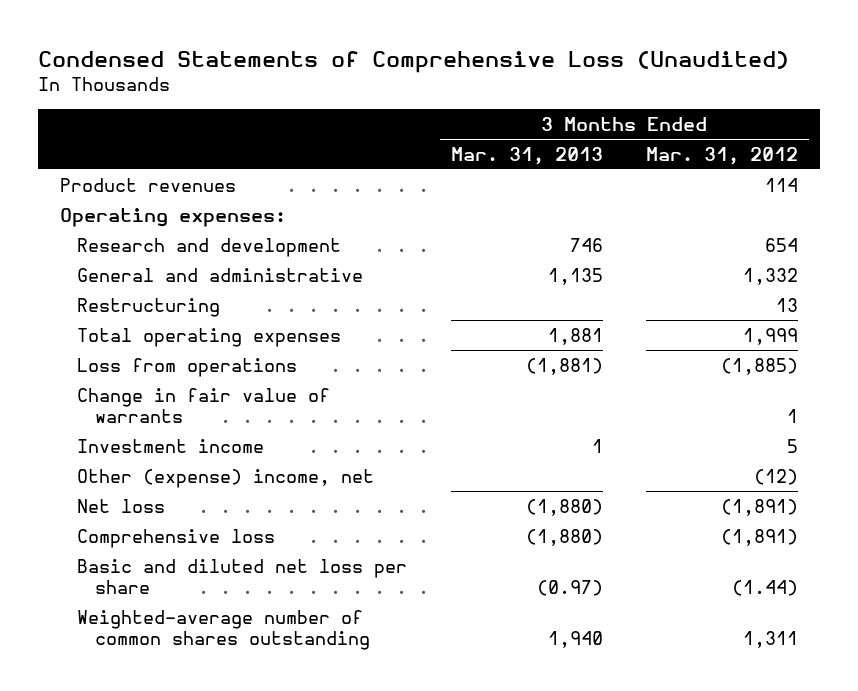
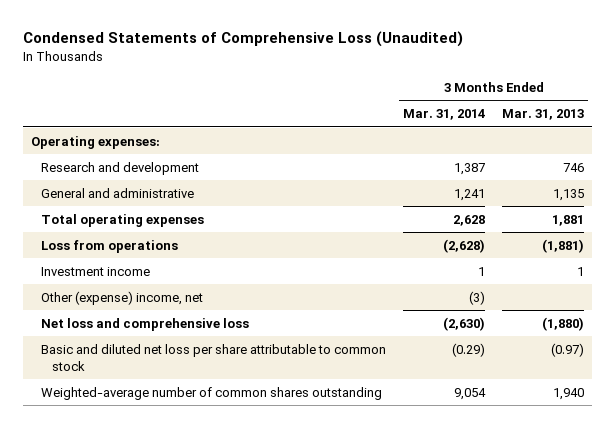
[646,146,799,165] Mar. 31, 2012 -> none
none -> [403,109,486,121] Mar. 31, 2014
[59,177,236,192] Product revenues -> none
[77,297,221,317] Restructuring -> none
[77,387,331,424] Change in fair value of warrants -> none
[77,528,276,548] Comprehensive loss -> none
[77,498,166,513] Net loss -> [41,317,250,331] Net loss and comprehensive loss
[77,558,408,595] Basic and diluted net loss per share -> [41,343,387,371] Basic and diluted net loss per share attributable to common stock

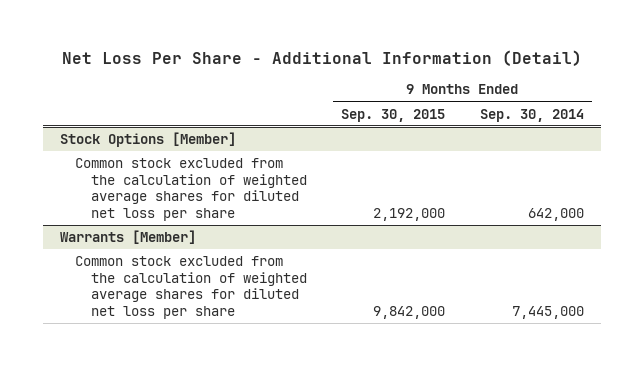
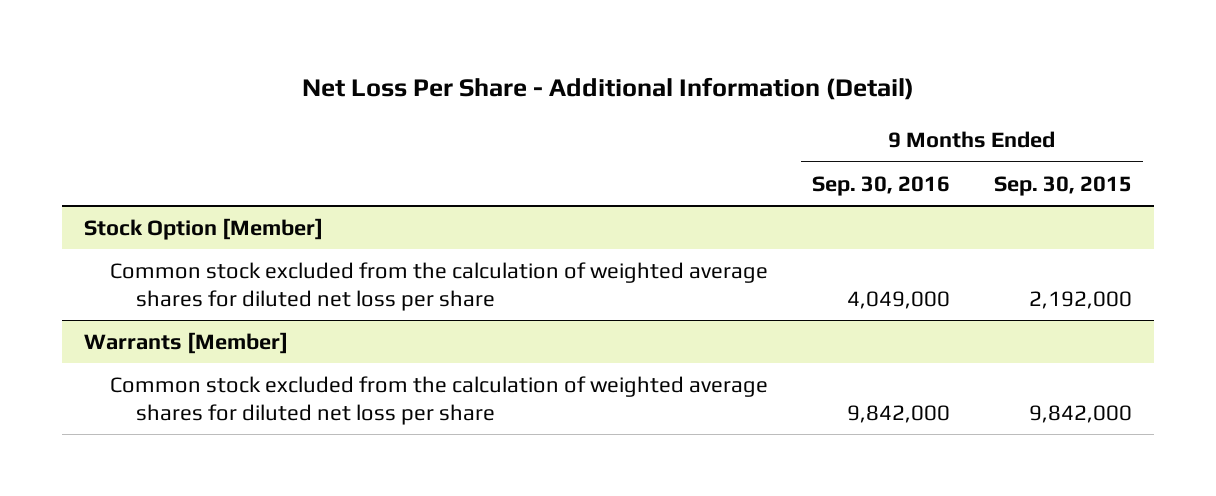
[479,108,584,122] Sep. 30, 2014 -> none
none -> [811,175,950,196] Sep. 30, 2016
[60,132,237,148] Stock Options [Member] -> [83,217,323,240] Stock Option [Member]

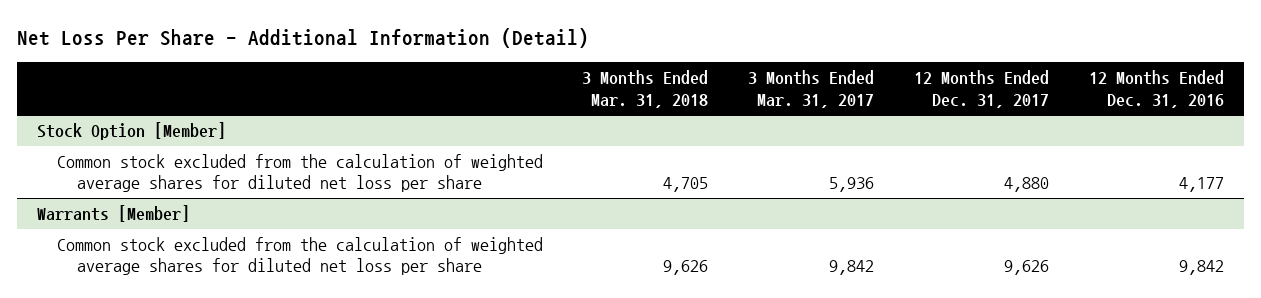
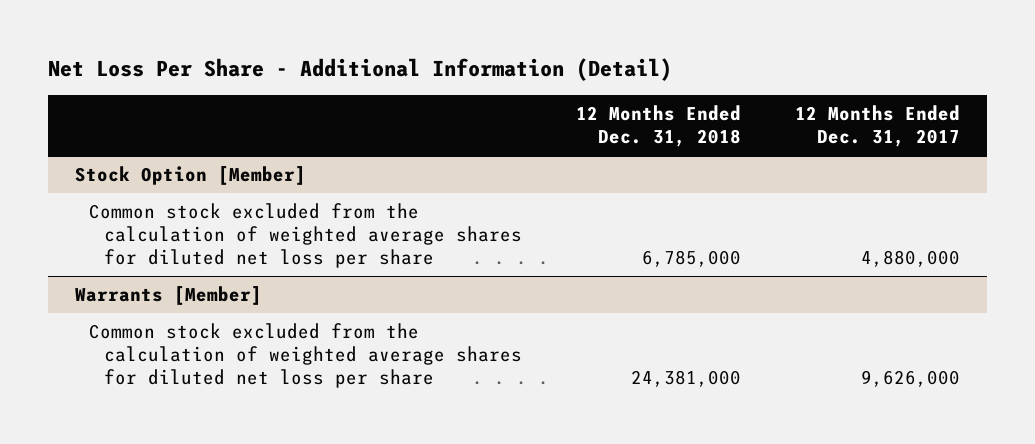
[582,70,709,108] 3 Months Ended Mar. 31, 2018 -> none
[748,70,875,108] 3 Months Ended Mar. 31, 2017 -> none
[1088,70,1224,108] 12 Months Ended Dec. 31, 2016 -> none
none -> [576,105,742,148] 12 Months Ended Dec. 31, 2018
[1004,177,1050,193] 4,880 -> [861,249,961,267] 4,880,000
[1004,260,1050,276] 9,626 -> [861,369,961,387] 9,626,000

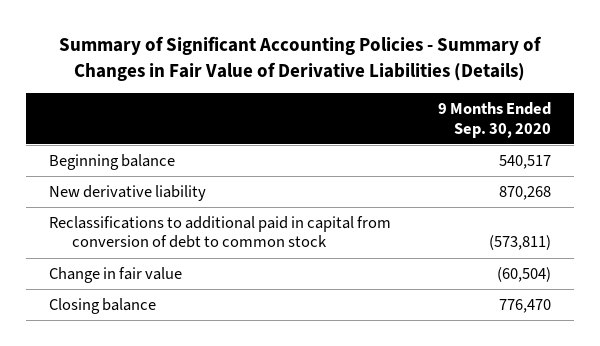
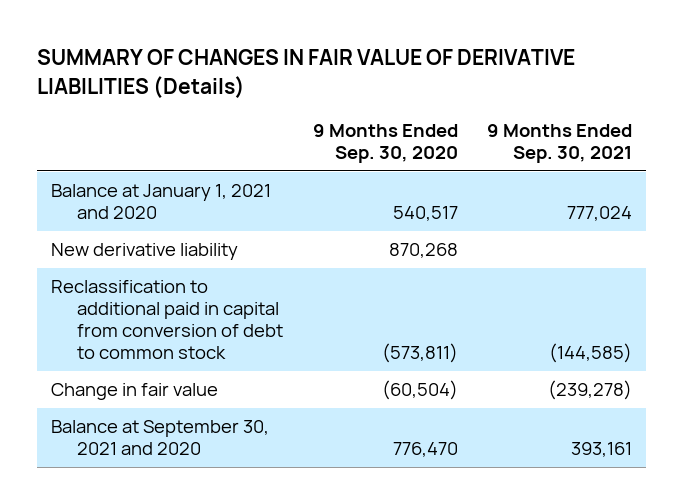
[59,36,543,81] Summary of Significant Accounting Policies - Summary of Changes in Fair Value of Derivative Liabilities (Details) -> [36,49,575,98] SUMMARY OF CHANGES IN FAIR VALUE OF DERIVATIVE LIABILITIES (Details)
none -> [486,124,632,164] 9 Months Ended Sep. 30, 2021
[49,153,176,170] Beginning balance -> [51,183,272,220] Balance at January 1, 2021 and 2020
[49,215,392,249] Reclassifications to additional paid in capital from conversion of debt to common stock -> [51,279,284,360] Reclassification to additional paid in capital from conversion of debt to common stock
[49,297,157,314] Closing balance -> [51,419,270,456] Balance at September 30, 2021 and 2020

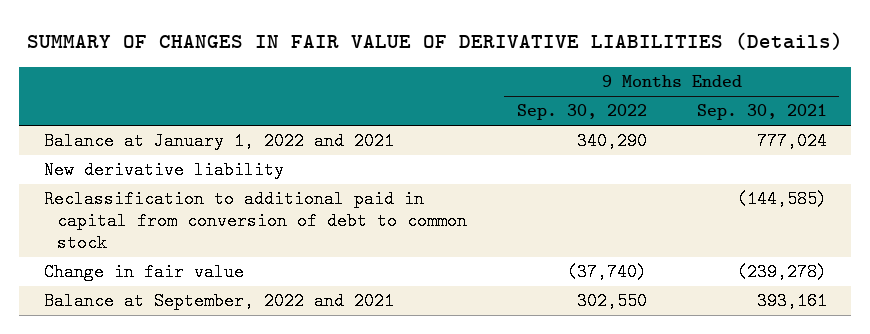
[312,124,458,164] 9 Months Ended Sep. 30, 2020 -> none
none -> [516,104,647,121] Sep. 30, 2022
[51,183,272,220] Balance at January 1, 2021 and 2020 -> [43,132,394,151] Balance at January 1, 2022 and 2021
[51,419,270,456] Balance at September 30, 2021 and 2020 -> [43,292,394,311] Balance at September, 2022 and 2021

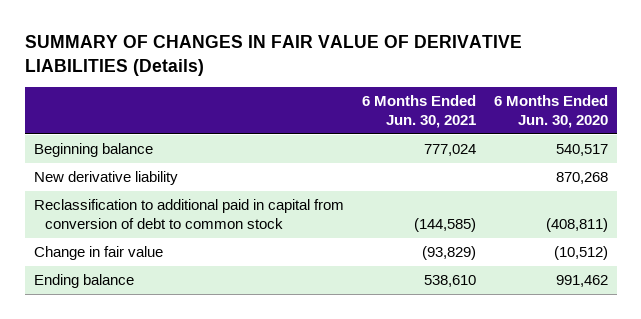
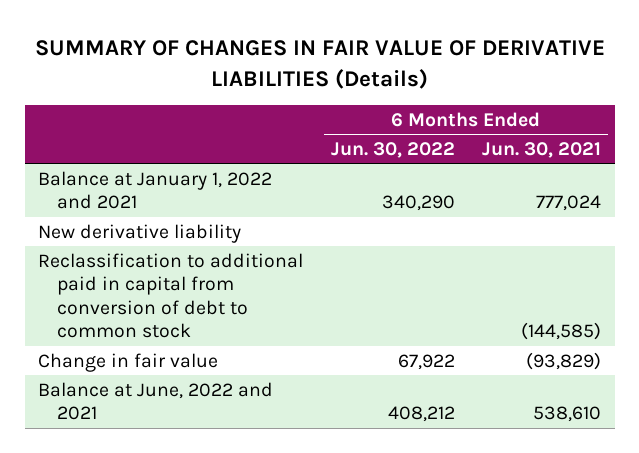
[493,94,608,129] 6 Months Ended Jun. 30, 2020 -> none
none -> [330,142,455,159] Jun. 30, 2022
[33,143,153,158] Beginning balance -> [38,170,273,210] Balance at January 1, 2022 and 2021
[33,274,134,289] Ending balance -> [38,381,274,421] Balance at June, 2022 and 2021

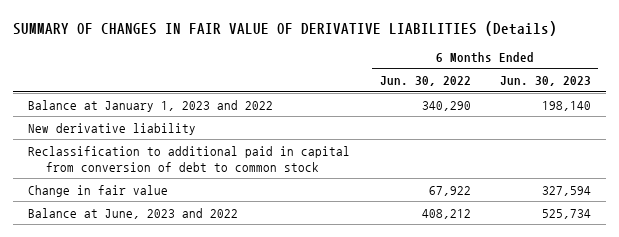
[481,142,601,159] Jun. 30, 2021 -> none
none -> [499,76,591,87] Jun. 30, 2023
[38,170,273,210] Balance at January 1, 2022 and 2021 -> [28,99,274,112] Balance at January 1, 2023 and 2022
[38,381,274,421] Balance at June, 2022 and 2021 -> [28,207,239,219] Balance at June, 2023 and 2022

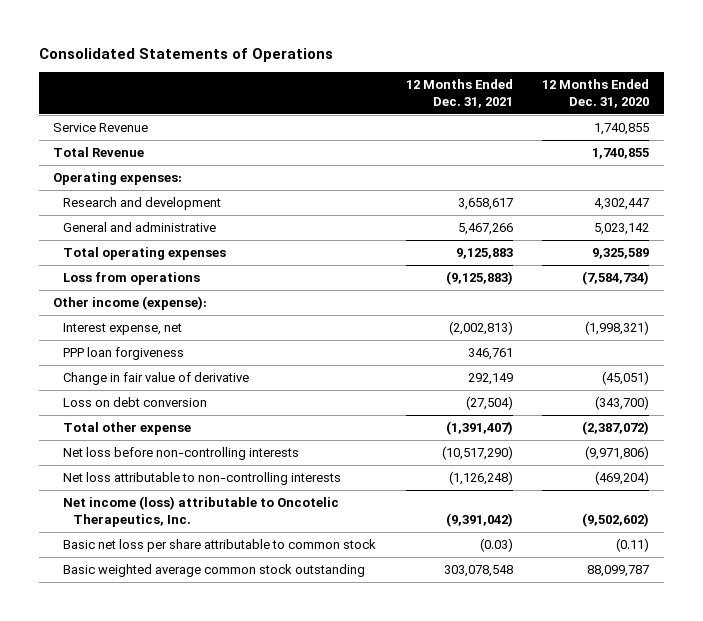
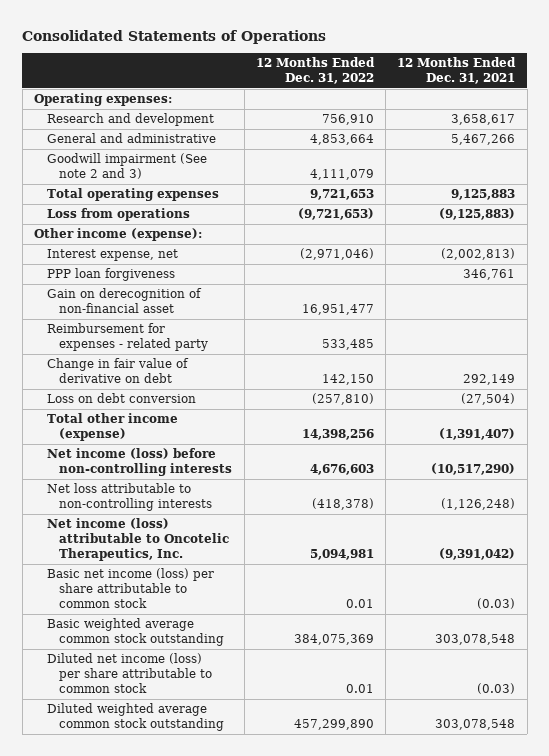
[542,79,650,109] 12 Months Ended Dec. 31, 2020 -> none
none -> [255,57,375,85] 12 Months Ended Dec. 31, 2022
[53,122,149,132] Service Revenue -> none
[53,146,145,157] Total Revenue -> none
none -> [46,153,207,180] Goodwill impairment (See note 2 and 3)
none -> [46,288,202,314] Gain on derecognition of non-financial asset
none -> [46,323,209,352] Reimbursement for expenses - related party
[62,371,249,385] Change in fair value of derivative -> [46,358,189,384] Change in fair value of derivative on debt
[62,421,191,435] Total other expense -> [46,413,178,442] Total other income (expense)
[62,446,299,460] Net loss before non-controlling interests -> [46,448,233,477] Net income (loss) before non-controlling interests
[62,538,376,552] Basic net loss per share attributable to common stock -> [46,568,214,609] Basic net income (loss) per share attributable to common stock
none -> [46,653,213,694] Diluted net income (loss) per share attributable to common stock
none -> [46,703,225,732] Diluted weighted average common stock outstanding

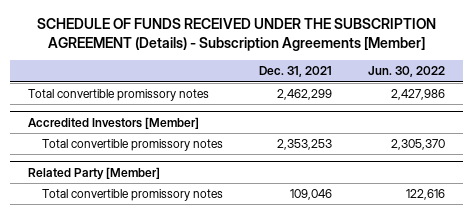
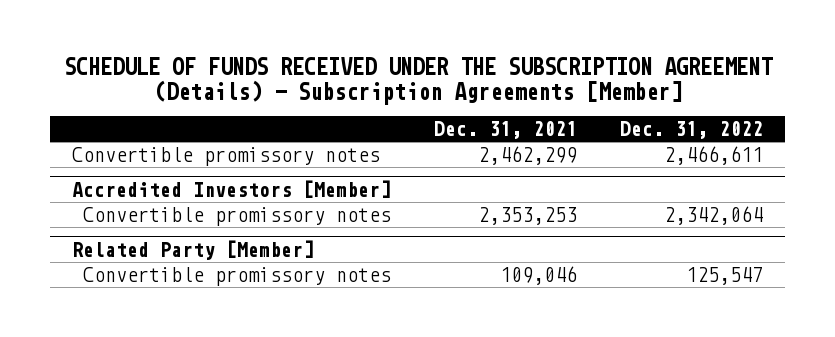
[367,66,445,78] Jun. 30, 2022 -> none
none -> [620,121,764,140] Dec. 31, 2022
[28,89,210,102] Total convertible promissory notes -> [71,146,380,166] Convertible promissory notes
[41,139,223,152] Total convertible promissory notes -> [83,206,392,226] Convertible promissory notes
[41,189,223,202] Total convertible promissory notes -> [83,266,392,286] Convertible promissory notes

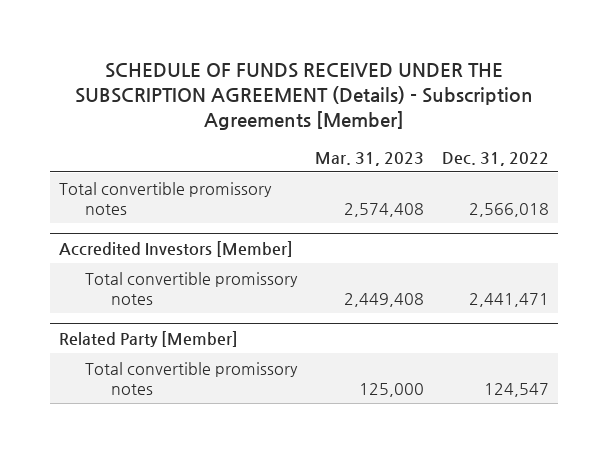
[434,121,578,140] Dec. 31, 2021 -> none
none -> [315,151,425,166] Mar. 31, 2023
[71,146,380,166] Convertible promissory notes -> [59,181,273,215] Total convertible promissory notes
[664,145,764,165] 2,466,611 -> [469,202,550,217] 2,566,018
[83,206,392,226] Convertible promissory notes -> [85,271,299,305] Total convertible promissory notes
[664,205,764,225] 2,342,064 -> [469,292,550,307] 2,441,471
[83,266,392,286] Convertible promissory notes -> [85,361,299,395] Total convertible promissory notes
[686,266,764,285] 125,547 -> [484,382,550,397] 124,547

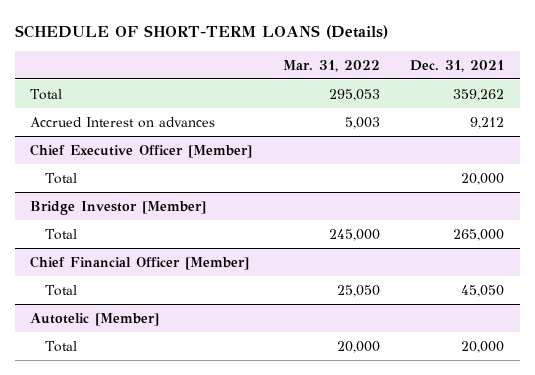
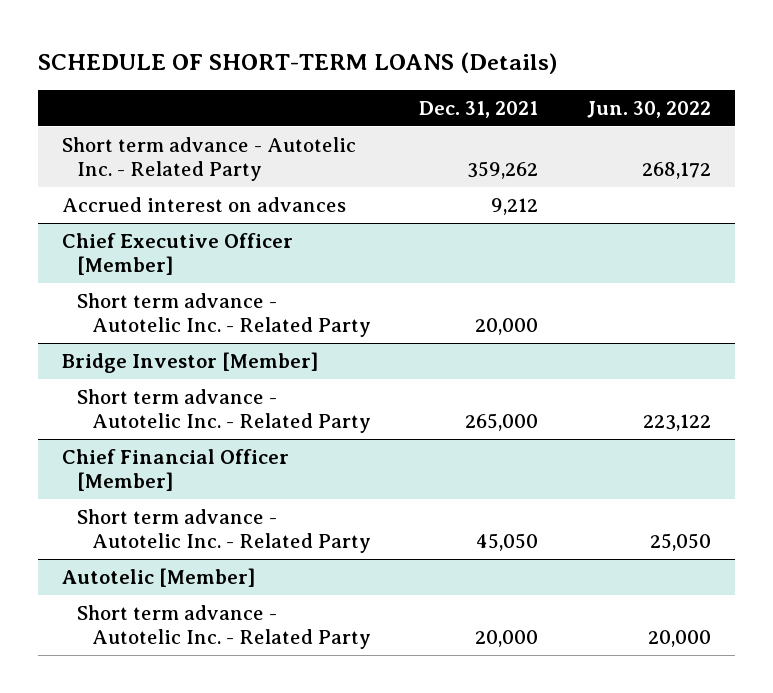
[282,59,380,72] Mar. 31, 2022 -> none
none -> [586,101,711,119] Jun. 30, 2022
[30,88,63,100] Total -> [62,136,357,182] Short term advance - Autotelic Inc. - Related Party
[30,116,216,128] Accrued Interest on advances -> [62,196,347,212] Accrued interest on advances
[45,172,78,184] Total -> [77,292,372,338] Short term advance - Autotelic Inc. - Related Party
[45,228,78,240] Total -> [77,388,372,434] Short term advance - Autotelic Inc. - Related Party
[45,284,78,296] Total -> [77,508,372,554] Short term advance - Autotelic Inc. - Related Party
[45,340,78,352] Total -> [77,604,372,650] Short term advance - Autotelic Inc. - Related Party

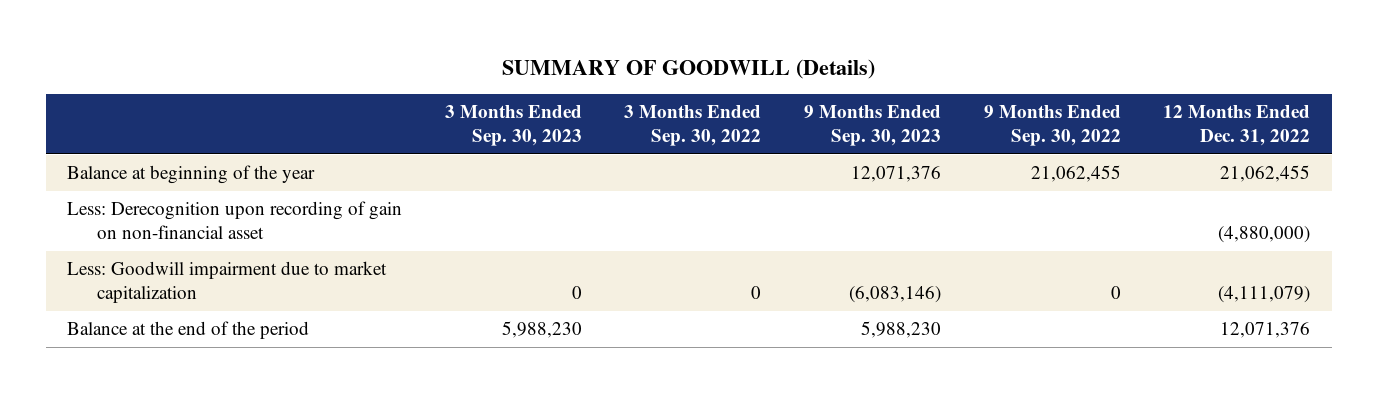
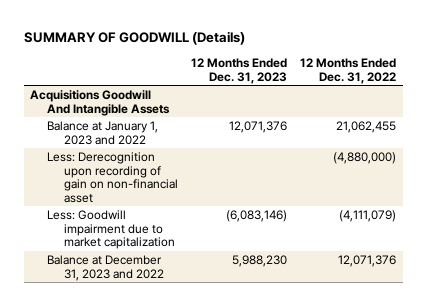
[444,105,582,147] 3 Months Ended Sep. 30, 2023 -> none
[624,105,762,147] 3 Months Ended Sep. 30, 2022 -> none
[803,105,941,147] 9 Months Ended Sep. 30, 2023 -> none
[983,105,1121,147] 9 Months Ended Sep. 30, 2022 -> none
none -> [190,58,287,84] 12 Months Ended Dec. 31, 2023
none -> [30,90,171,116] Acquisitions Goodwill And Intangible Assets
[66,165,315,185] Balance at beginning of the year -> [47,121,159,145] Balance at January 1, 2023 and 2022
[66,321,309,340] Balance at the end of the period -> [47,255,164,281] Balance at December 31, 2023 and 2022

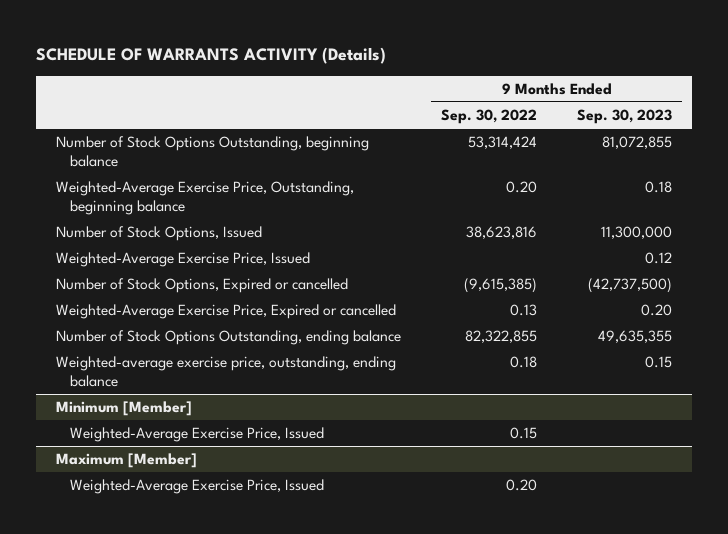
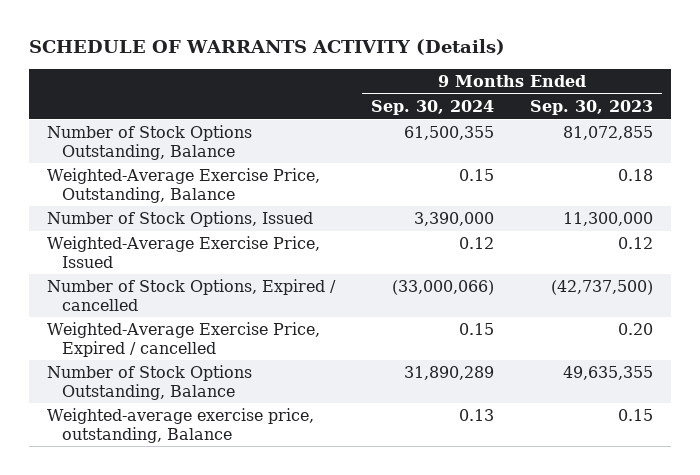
[441,109,538,125] Sep. 30, 2022 -> none
none -> [370,99,494,115] Sep. 30, 2024
[56,136,370,167] Number of Stock Options Outstanding, beginning balance -> [46,125,252,160] Number of Stock Options Outstanding, Balance
[56,181,355,215] Weighted-Average Exercise Price, Outstanding, beginning balance -> [46,168,320,203] Weighted-Average Exercise Price, Outstanding, Balance
[56,401,193,417] Minimum [Member] -> none
[69,427,324,443] Weighted-Average Exercise Price, Issued -> none
[56,453,198,469] Maximum [Member] -> none
[69,479,324,495] Weighted-Average Exercise Price, Issued -> none
[56,278,349,294] Number of Stock Options, Expired or cancelled -> [46,279,336,311] Number of Stock Options, Expired / cancelled
[56,304,397,320] Weighted-Average Exercise Price, Expired or cancelled -> [46,322,320,357] Weighted-Average Exercise Price, Expired / cancelled
[56,330,402,346] Number of Stock Options Outstanding, ending balance -> [46,365,252,400] Number of Stock Options Outstanding, Balance
[56,356,397,387] Weighted-average exercise price, outstanding, ending balance -> [46,408,314,443] Weighted-average exercise price, outstanding, Balance

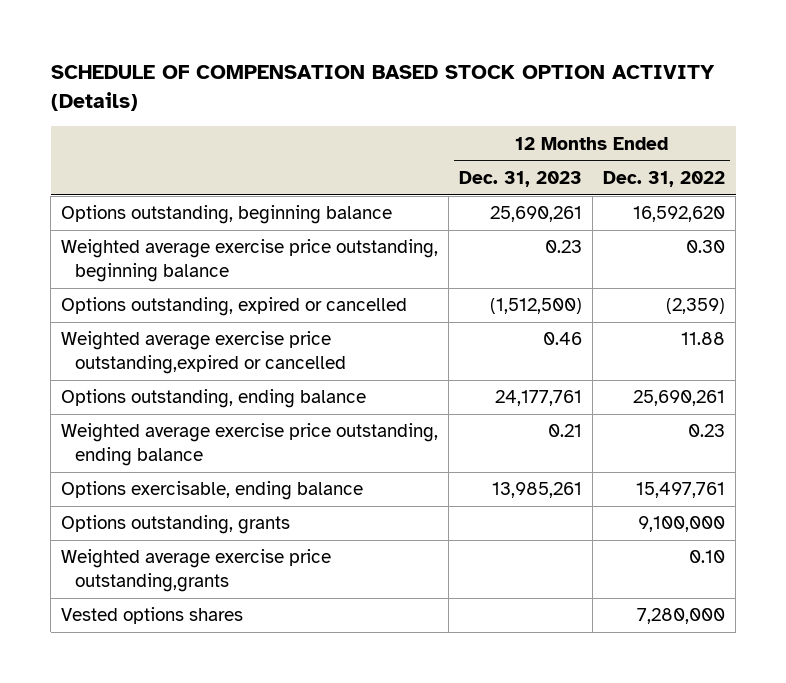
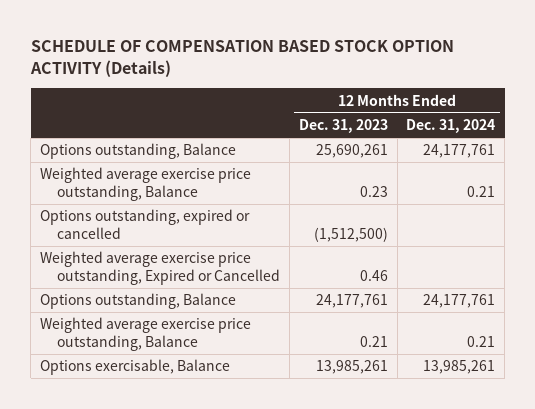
[603,170,726,187] Dec. 31, 2022 -> none
none -> [406,119,496,134] Dec. 31, 2024
[61,205,393,225] Options outstanding, beginning balance -> [39,143,236,160] Options outstanding, Balance
[61,239,439,282] Weighted average exercise price outstanding, beginning balance -> [39,167,251,202] Weighted average exercise price outstanding, Balance
[61,515,291,535] Options outstanding, grants -> none
[61,549,332,592] Weighted average exercise price outstanding,grants -> none
[61,607,244,625] Vested options shares -> none
[61,331,347,374] Weighted average exercise price outstanding,expired or cancelled -> [39,251,281,286] Weighted average exercise price outstanding, Expired or Cancelled
[61,389,367,409] Options outstanding, ending balance -> [39,293,236,310] Options outstanding, Balance
[61,423,439,466] Weighted average exercise price outstanding, ending balance -> [39,317,251,352] Weighted average exercise price outstanding, Balance
[61,481,364,501] Options exercisable, ending balance -> [39,359,230,376] Options exercisable, Balance

